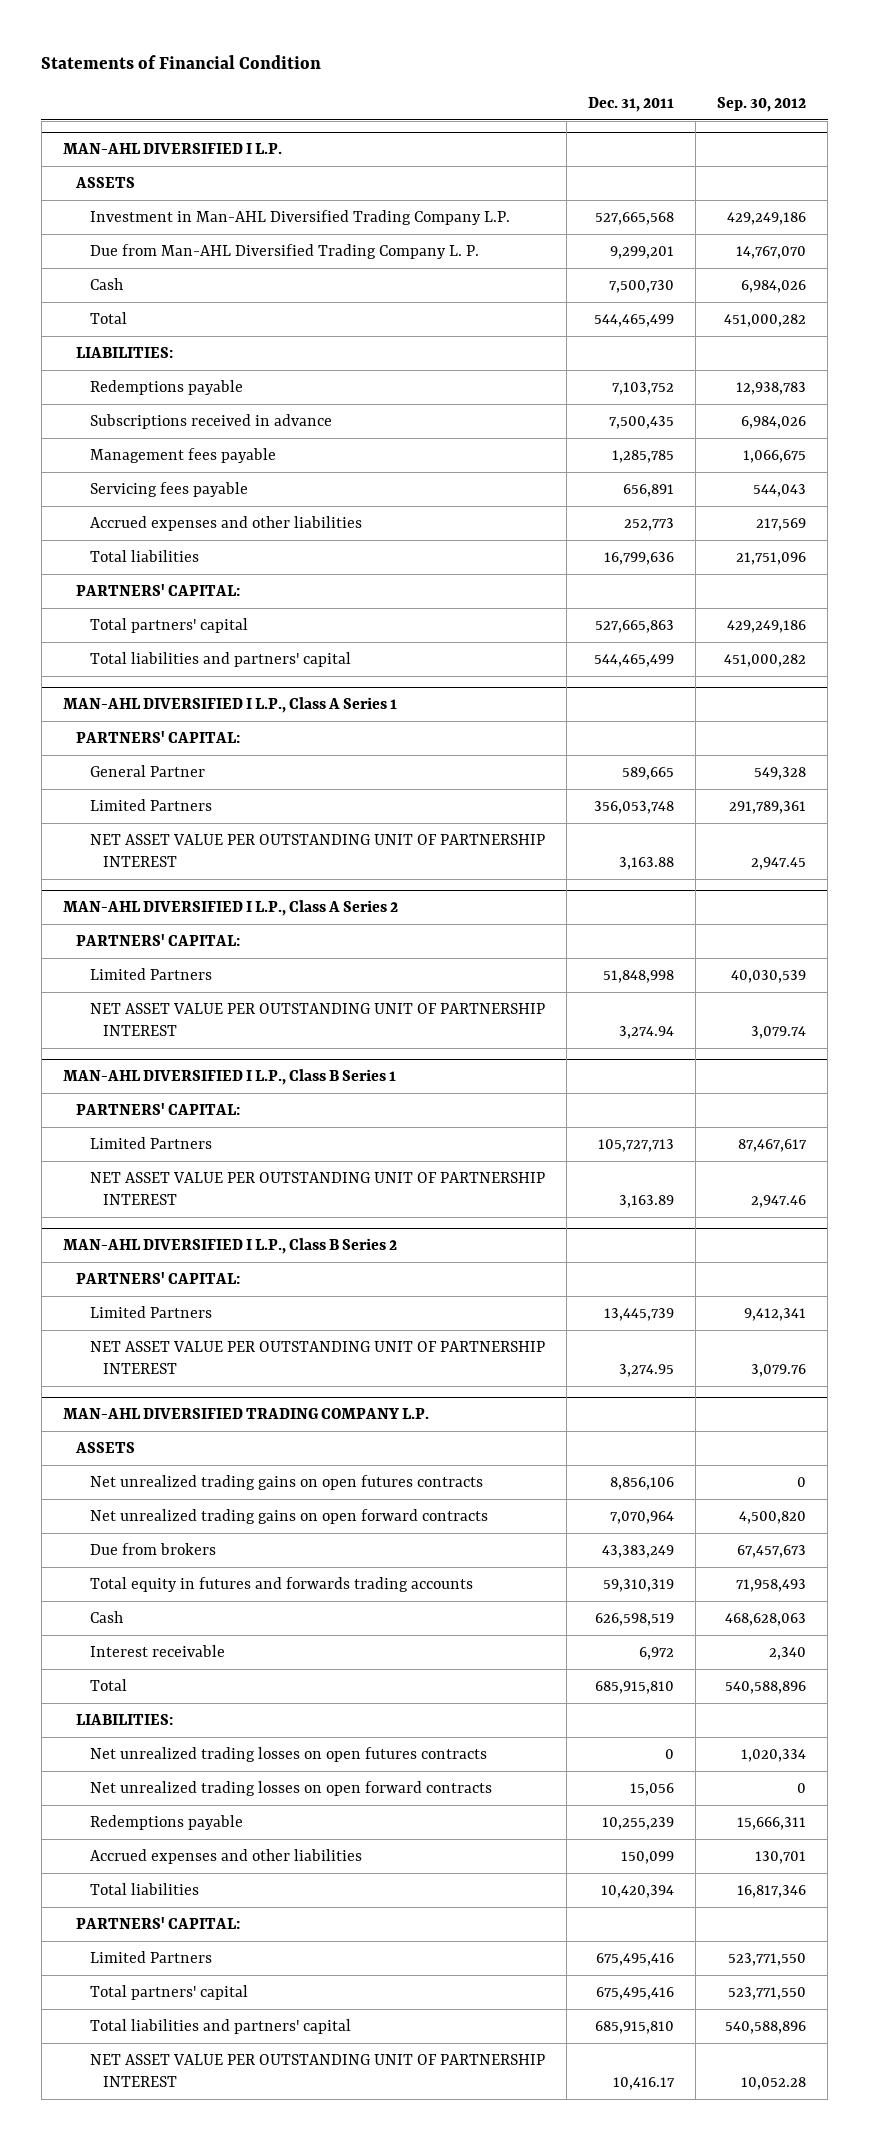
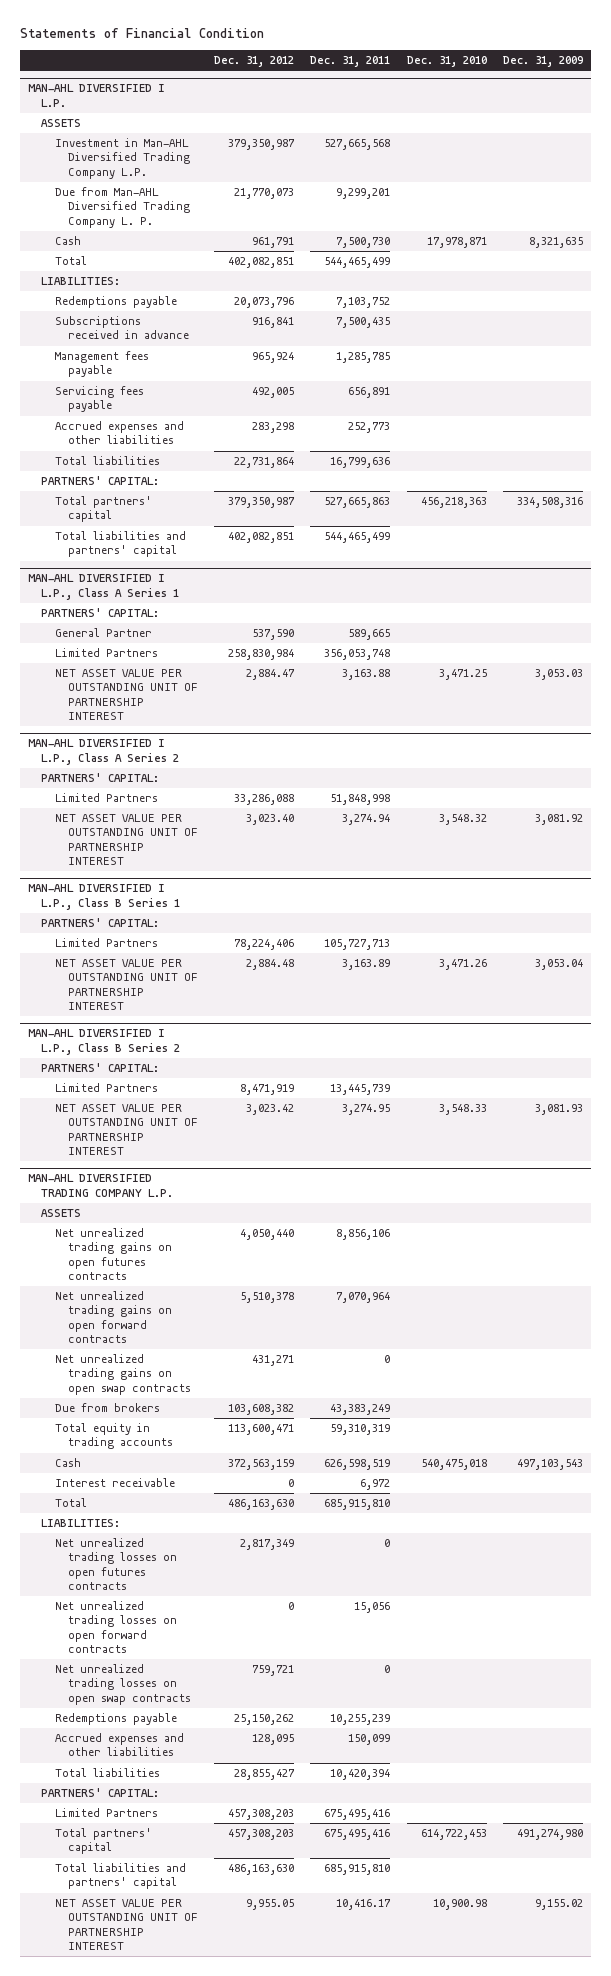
[716,96,806,112] Sep. 30, 2012 -> none
none -> [214,56,295,68] Dec. 31, 2012
none -> [406,56,487,68] Dec. 31, 2010
none -> [502,56,583,68] Dec. 31, 2009
none -> [54,1354,191,1395] Net unrealized trading gains on open swap contracts
[89,1576,473,1592] Total equity in futures and forwards trading accounts -> [54,1423,173,1450] Total equity in trading accounts
none -> [54,1664,191,1705] Net unrealized trading losses on open swap contracts

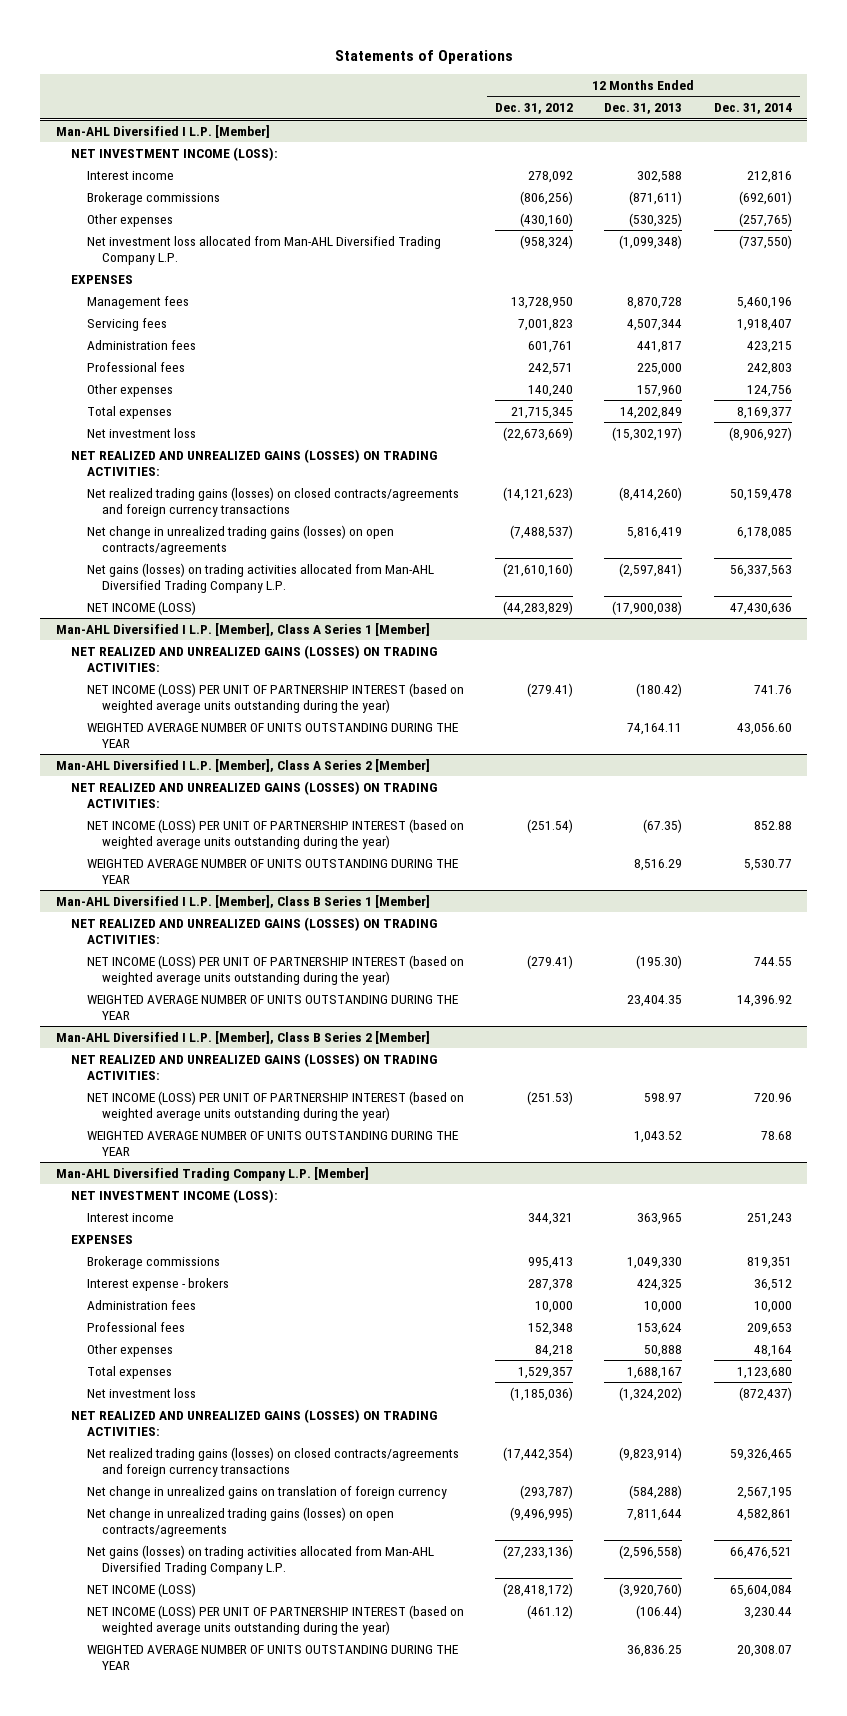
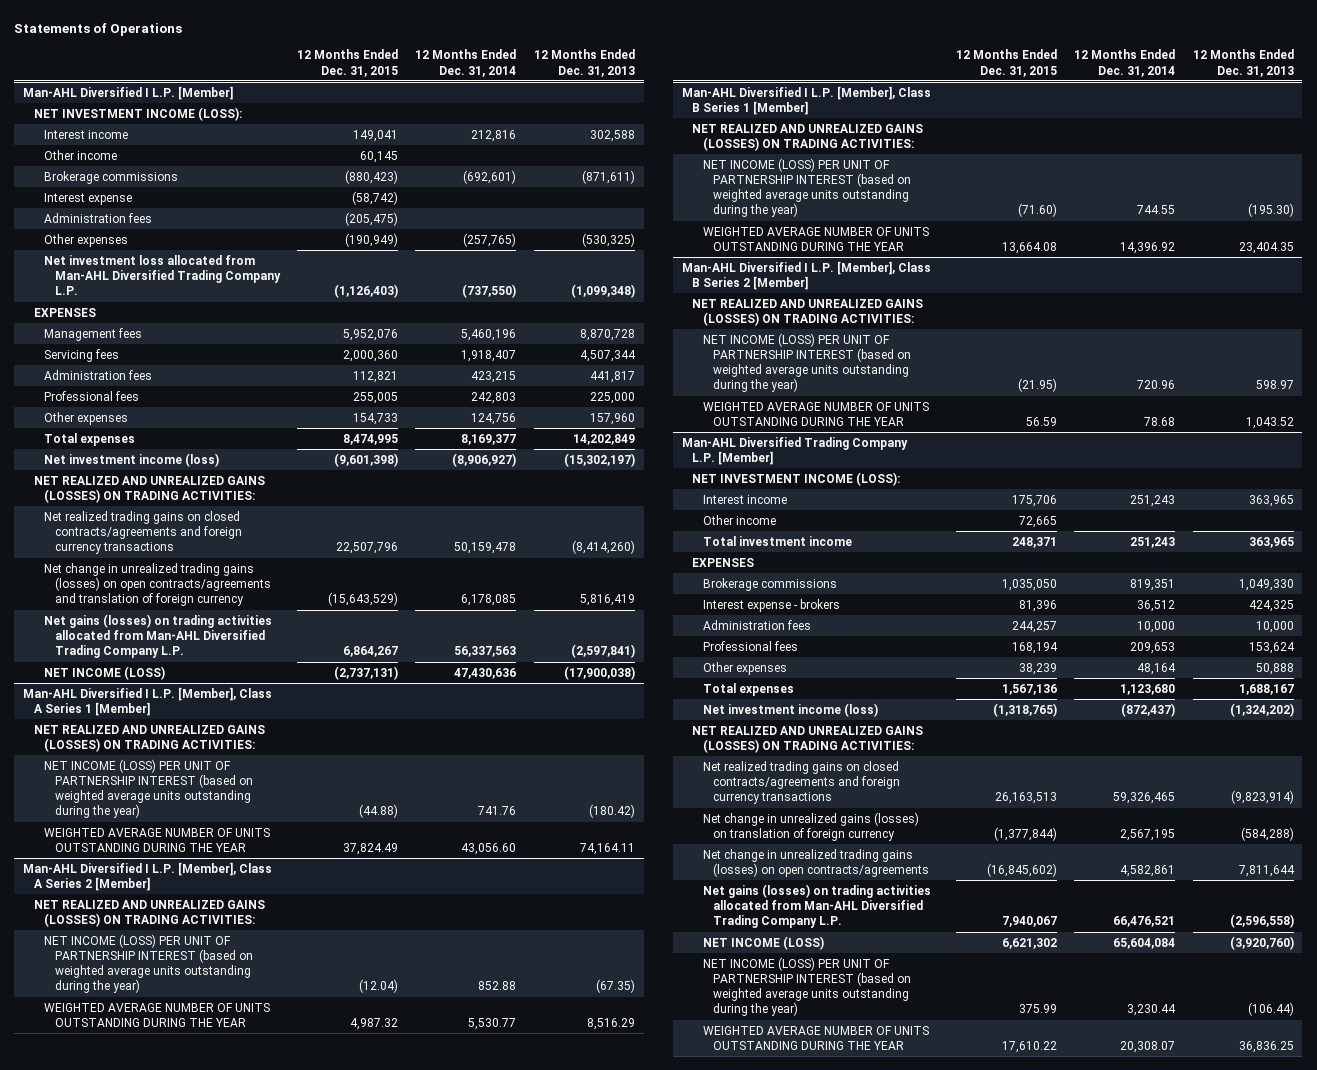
[494,103,573,115] Dec. 31, 2012 -> none
none -> [297,49,399,77] 12 Months Ended Dec. 31, 2015
none -> [44,149,118,160] Other income
none -> [44,192,133,205] Interest expense
none -> [44,212,153,223] Administration fees
[86,427,196,438] Net investment loss -> [44,452,220,467] Net investment income (loss)
[86,486,459,517] Net realized trading gains (losses) on closed contracts/agreements and foreign currency transactions -> [44,510,242,555] Net realized trading gains on closed contracts/agreements and foreign currency transactions
[86,524,394,555] Net change in unrealized trading gains (losses) on open contracts/agreements -> [44,562,271,607] Net change in unrealized trading gains (losses) on open contracts/agreements and translation of foreign currency
none -> [702,514,776,525] Other income
none -> [702,535,852,546] Total investment income
[86,1387,196,1398] Net investment loss -> [702,702,878,717] Net investment income (loss)
[86,1446,459,1477] Net realized trading gains (losses) on closed contracts/agreements and foreign currency transactions -> [702,760,901,805] Net realized trading gains on closed contracts/agreements and foreign currency transactions
[86,1485,447,1499] Net change in unrealized gains on translation of foreign currency -> [702,811,919,841] Net change in unrealized gains (losses) on translation of foreign currency

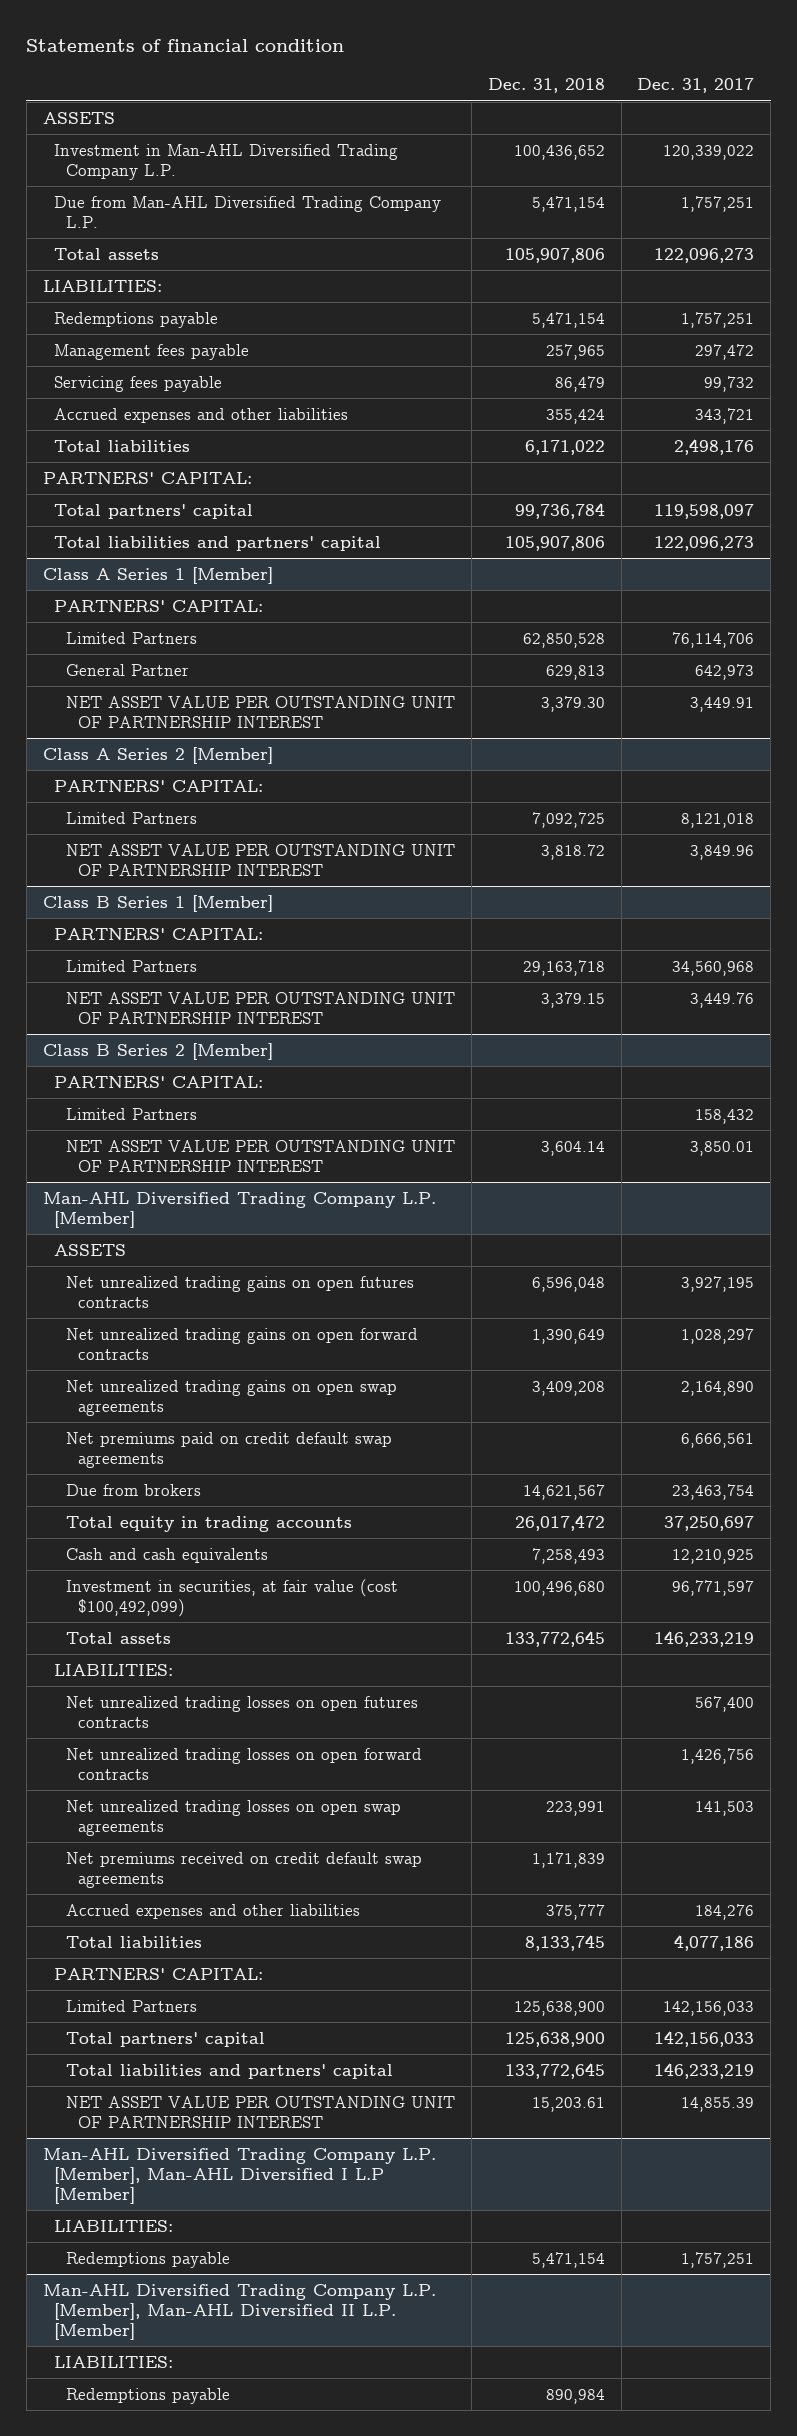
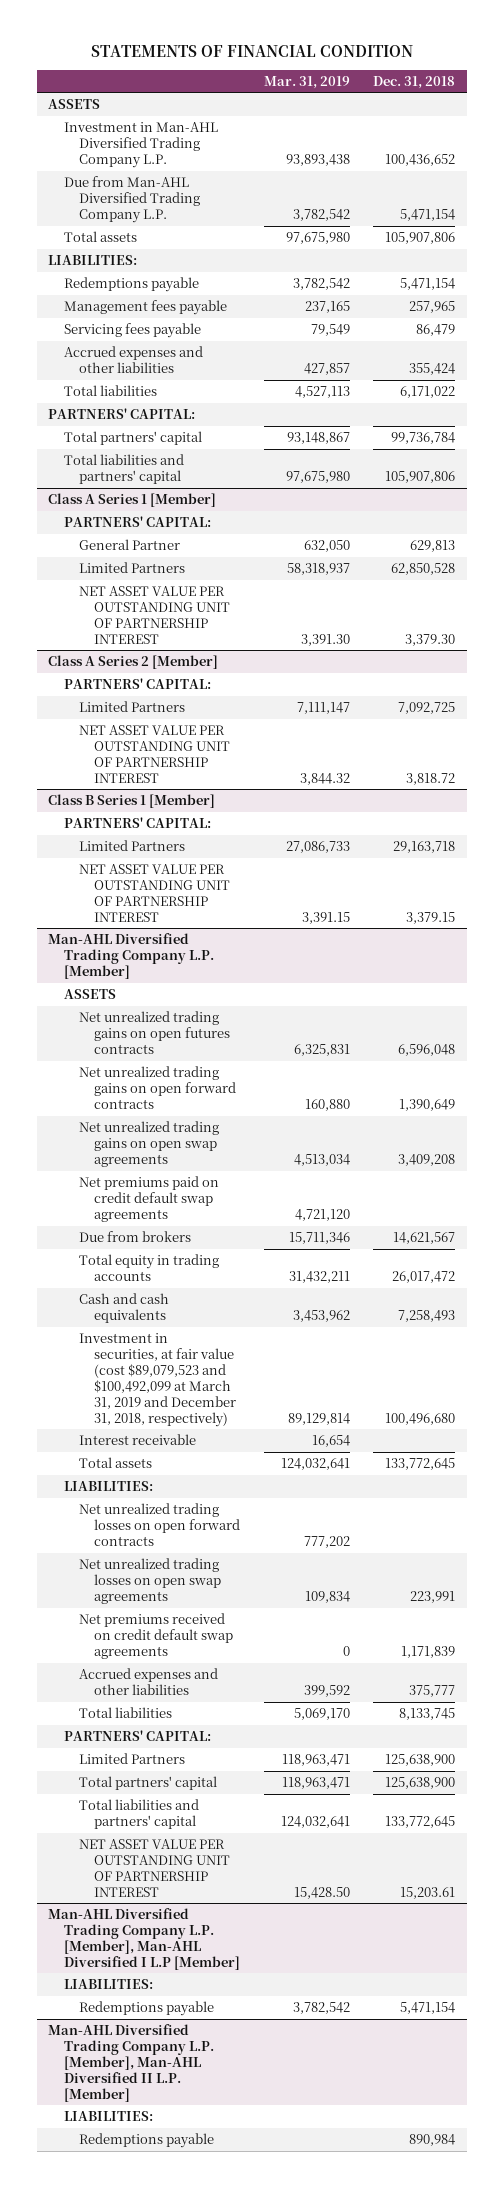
[26,39,345,53] Statements of financial condition -> [90,44,413,57] STATEMENTS OF FINANCIAL CONDITION
[637,78,755,94] Dec. 31, 2017 -> none
none -> [263,75,350,89] Mar. 31, 2019
[66,631,198,644] Limited Partners -> [78,561,185,573] Limited Partners
[42,1042,273,1060] Class B Series 2 [Member] -> none
[54,1075,264,1088] PARTNERS' CAPITAL: -> none
[66,1107,198,1120] Limited Partners -> none
[66,1139,456,1172] NET ASSET VALUE PER OUTSTANDING UNIT OF PARTNERSHIP INTEREST -> none
[66,1578,399,1617] Investment in securities, at fair value (cost $100,492,099) -> [78,1332,237,1427] Investment in securities, at fair value (cost $89,079,523 and $100,492,099 at March 31, 2019 and December 31, 2018, respectively)
none -> [78,1433,196,1445] Interest receivable
[66,1695,419,1728] Net unrealized trading losses on open futures contracts -> none

